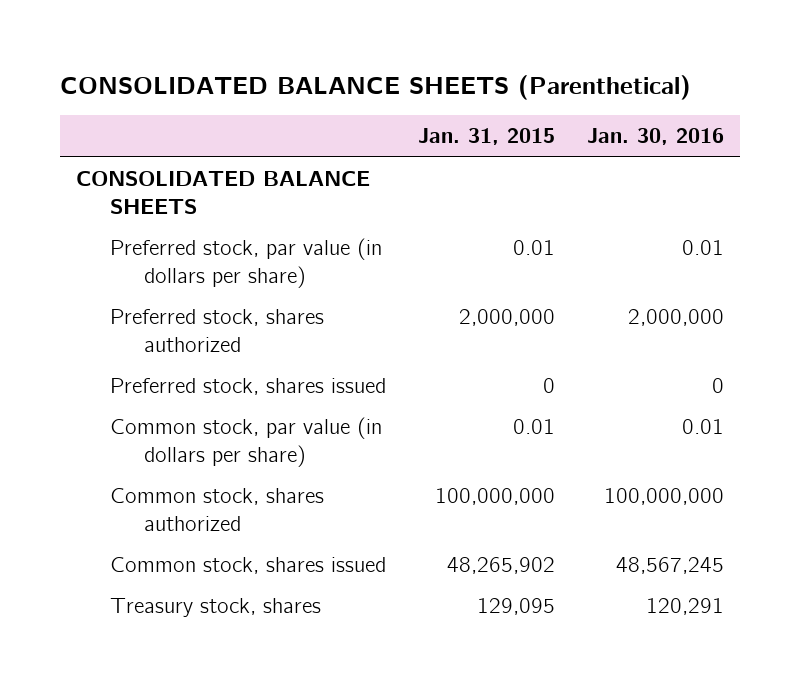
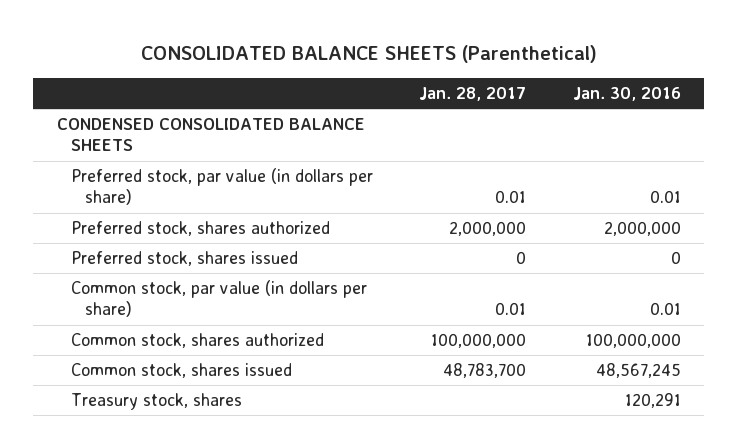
[418,128,556,146] Jan. 31, 2015 -> none
none -> [419,86,527,101] Jan. 28, 2017
[76,170,371,214] CONSOLIDATED BALANCE SHEETS -> [56,118,365,152] CONDENSED CONSOLIDATED BALANCE SHEETS

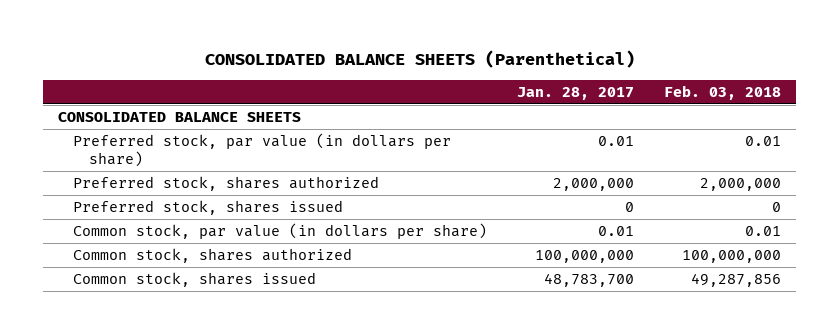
[573,86,682,101] Jan. 30, 2016 -> none
none -> [664,85,782,101] Feb. 03, 2018
[56,118,365,152] CONDENSED CONSOLIDATED BALANCE SHEETS -> [57,112,301,123] CONSOLIDATED BALANCE SHEETS
[70,393,242,411] Treasury stock, shares -> none

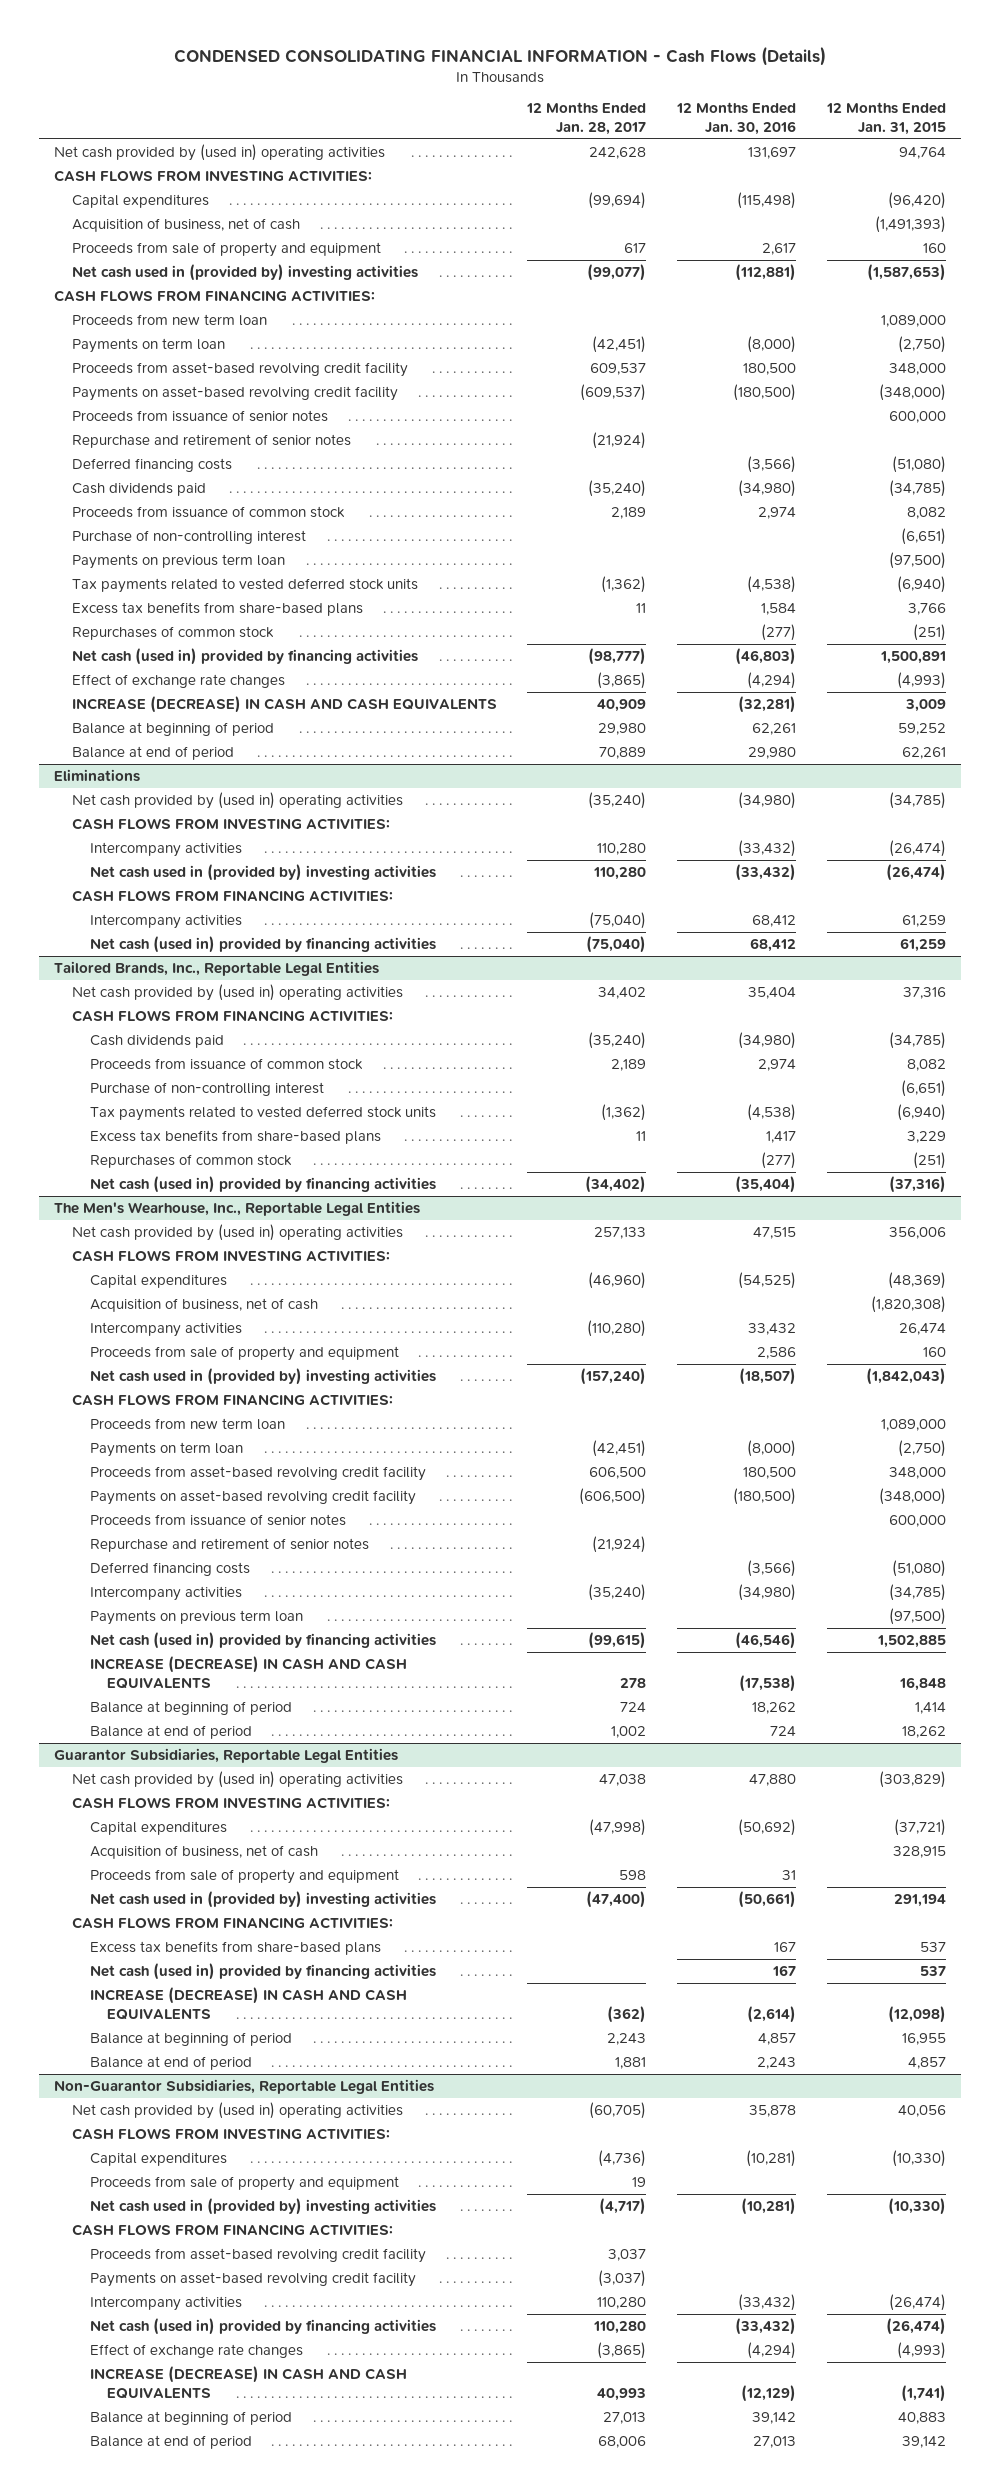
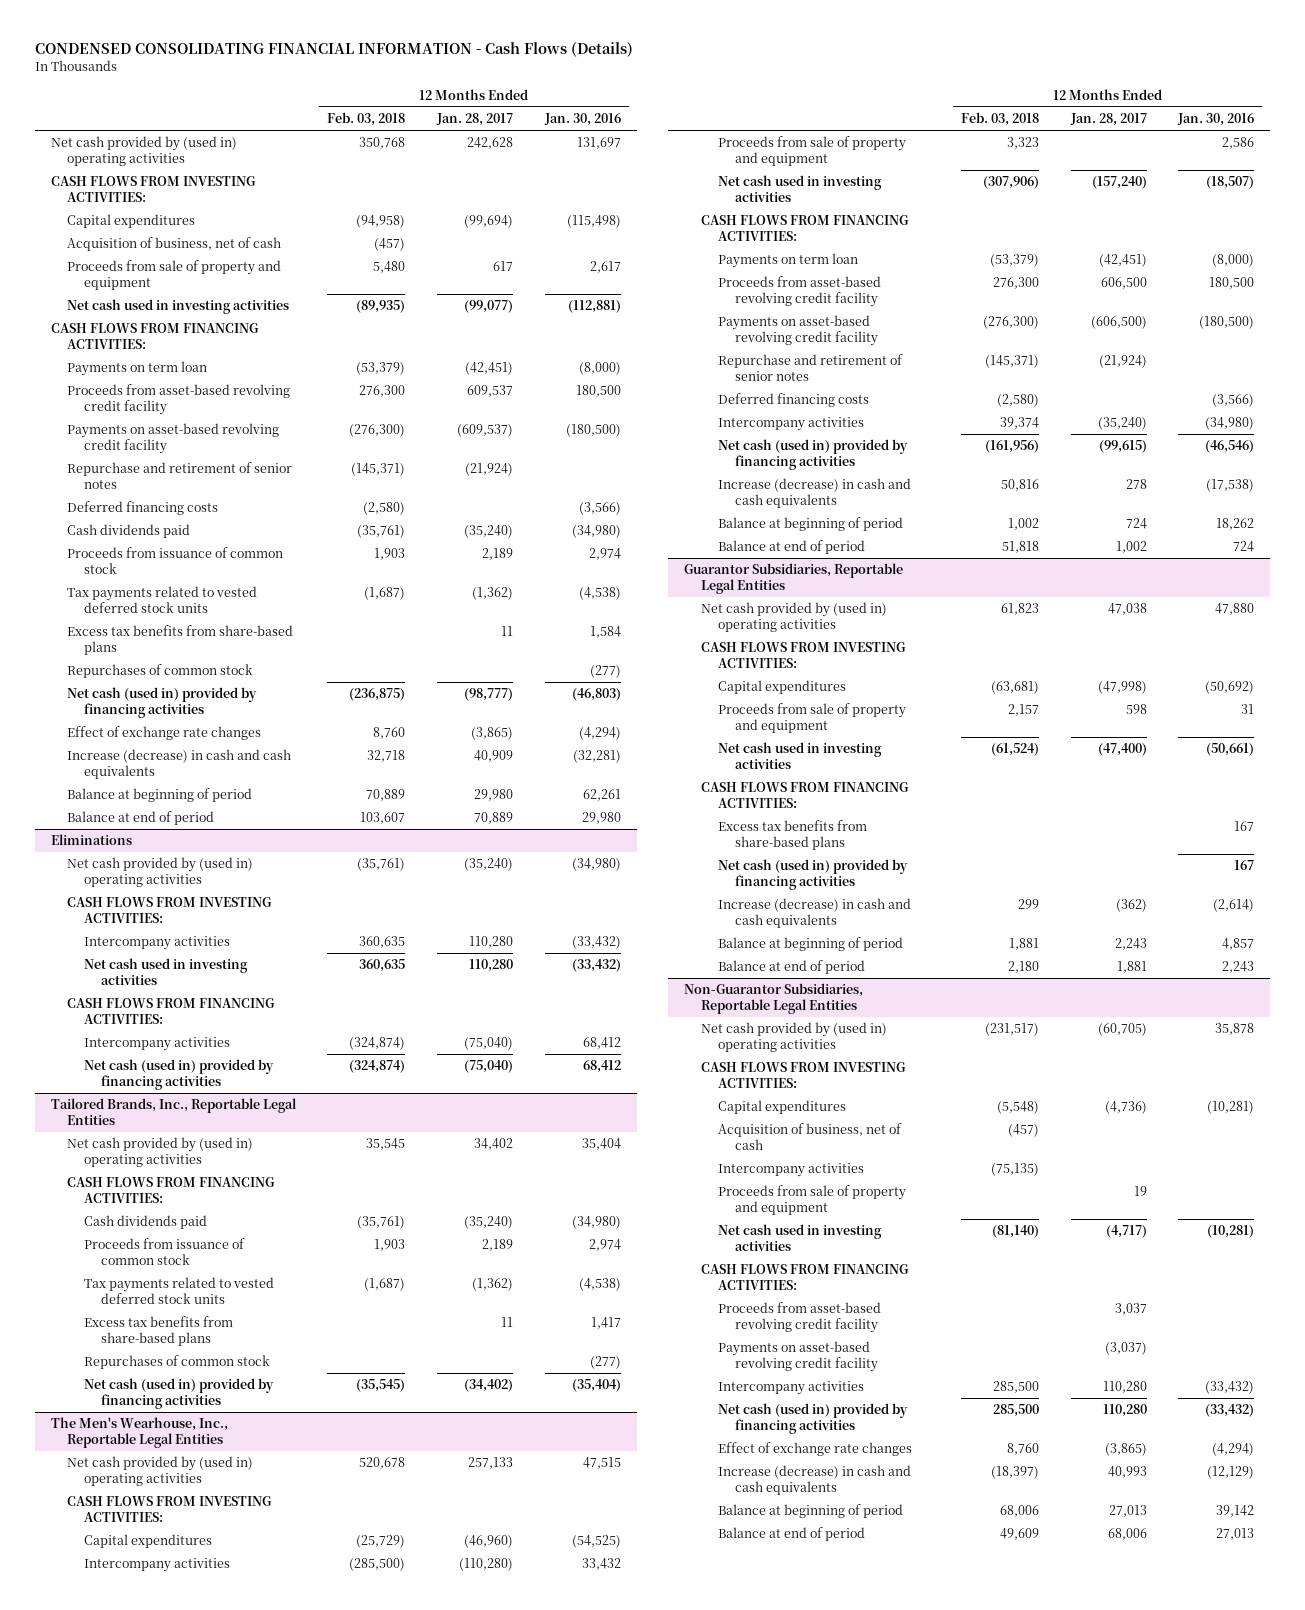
[825,102,946,136] 12 Months Ended Jan. 31, 2015 -> none
none -> [327,112,406,127] Feb. 03, 2018
[71,263,418,281] Net cash used in (provided by) investing activities -> [67,299,290,315] Net cash used in investing activities
[71,313,267,326] Proceeds from new term loan -> none
[71,409,328,422] Proceeds from issuance of senior notes -> none
[71,529,306,544] Purchase of non-controlling interest -> none
[71,553,285,569] Payments on previous term loan -> none
[71,695,497,713] INCREASE (DECREASE) IN CASH AND CASH EQUIVALENTS -> [67,749,292,779] Increase (decrease) in cash and cash equivalents
[89,863,436,881] Net cash used in (provided by) investing activities -> [84,958,249,985] Net cash used in investing activities
[89,1081,324,1096] Purchase of non-controlling interest -> none
[89,1297,318,1312] Acquisition of business, net of cash -> none
[89,1367,436,1385] Net cash used in (provided by) investing activities -> [717,175,882,202] Net cash used in investing activities
[89,1417,285,1430] Proceeds from new term loan -> none
[89,1513,346,1526] Proceeds from issuance of senior notes -> none
[89,1609,303,1625] Payments on previous term loan -> none
[89,1655,407,1689] INCREASE (DECREASE) IN CASH AND CASH EQUIVALENTS -> [717,478,911,508] Increase (decrease) in cash and cash equivalents
[89,1844,318,1859] Acquisition of business, net of cash -> none
[89,1890,436,1908] Net cash used in (provided by) investing activities -> [717,742,882,769] Net cash used in investing activities
[89,1986,407,2020] INCREASE (DECREASE) IN CASH AND CASH EQUIVALENTS -> [717,898,911,928] Increase (decrease) in cash and cash equivalents
none -> [717,1123,902,1150] Acquisition of business, net of cash
none -> [717,1163,864,1178] Intercompany activities
[89,2197,436,2215] Net cash used in (provided by) investing activities -> [717,1224,882,1251] Net cash used in investing activities
[89,2365,407,2399] INCREASE (DECREASE) IN CASH AND CASH EQUIVALENTS -> [717,1465,911,1495] Increase (decrease) in cash and cash equivalents

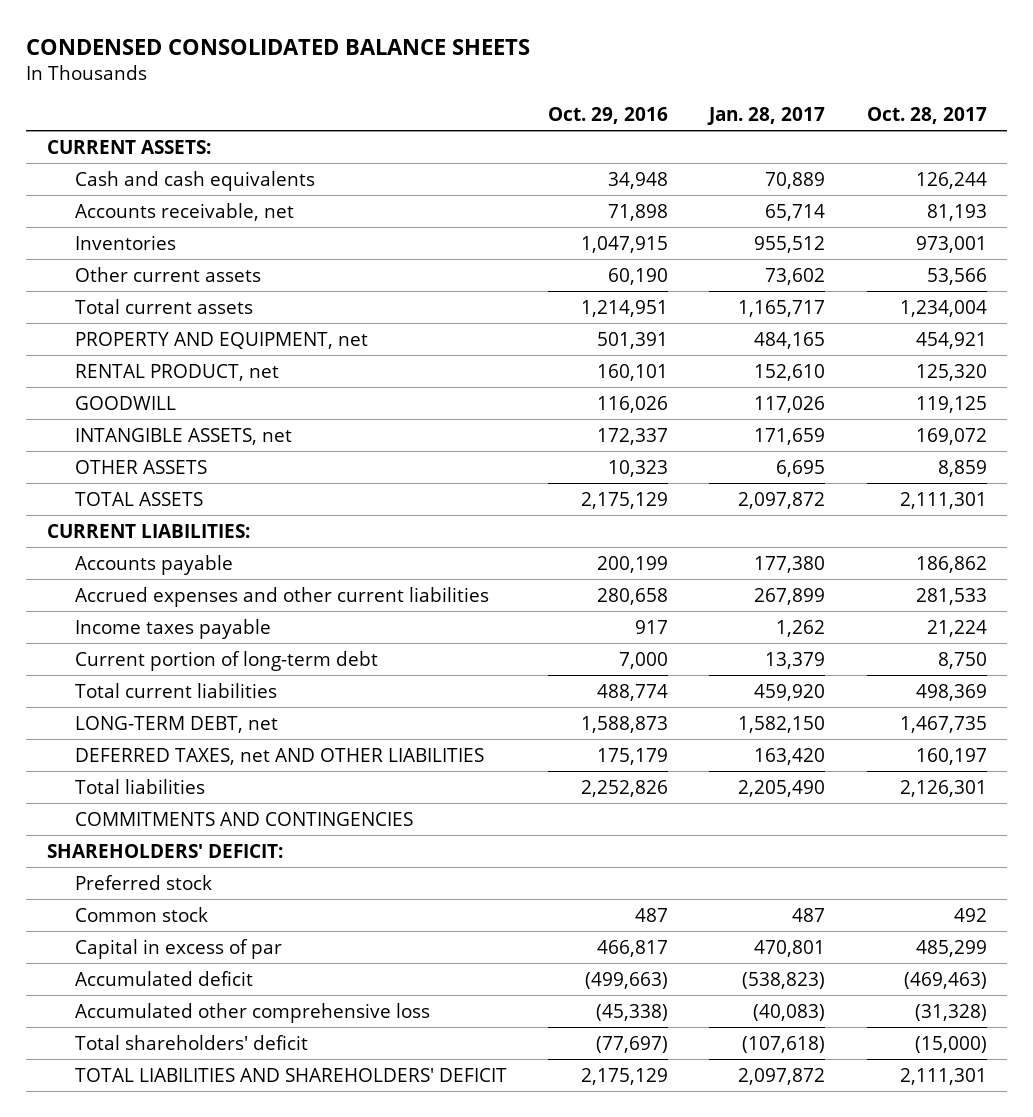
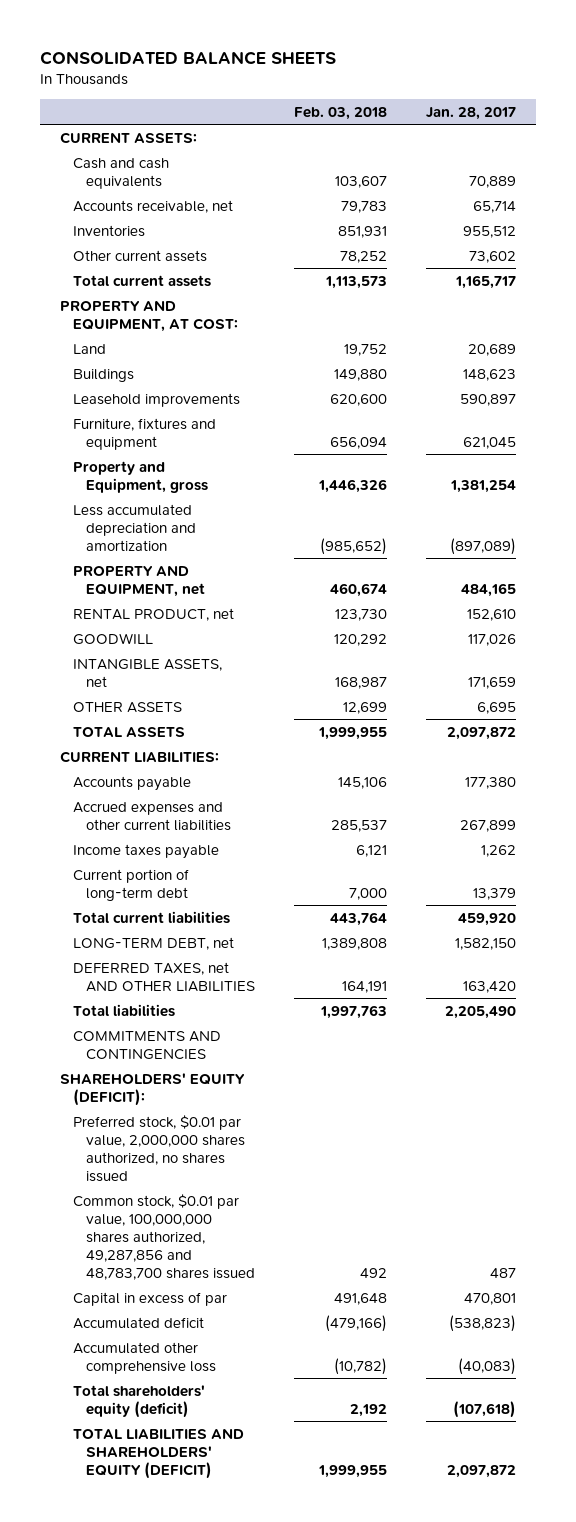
[25,38,530,55] CONDENSED CONSOLIDATED BALANCE SHEETS -> [40,50,337,65] CONSOLIDATED BALANCE SHEETS
[548,106,669,124] Oct. 29, 2016 -> none
[866,106,987,124] Oct. 28, 2017 -> none
none -> [294,106,388,120] Feb. 03, 2018
none -> [59,300,239,332] PROPERTY AND EQUIPMENT, AT COST:
none -> [73,343,107,354] Land
none -> [73,368,135,382] Buildings
none -> [73,392,241,407] Leasehold improvements
none -> [73,417,217,450] Furniture, fixtures and equipment
none -> [73,460,209,493] Property and Equipment, gross
none -> [73,503,197,551] Less accumulated depreciation and amortization
[46,843,283,858] SHAREHOLDERS' DEFICIT: -> [59,1072,245,1106] SHAREHOLDERS' EQUITY (DEFICIT):
[74,874,212,890] Preferred stock -> [73,1114,246,1182] Preferred stock, $0.01 par value, 2,000,000 shares authorized, no shares issued
[74,906,208,922] Common stock -> [73,1193,256,1281] Common stock, $0.01 par value, 100,000,000 shares authorized, 49,287,856 and 48,783,700 shares issued
[74,1034,308,1050] Total shareholders' deficit -> [73,1384,206,1418] Total shareholders' equity (deficit)
[74,1067,507,1082] TOTAL LIABILITIES AND SHAREHOLDERS' DEFICIT -> [73,1428,245,1479] TOTAL LIABILITIES AND SHAREHOLDERS' EQUITY (DEFICIT)

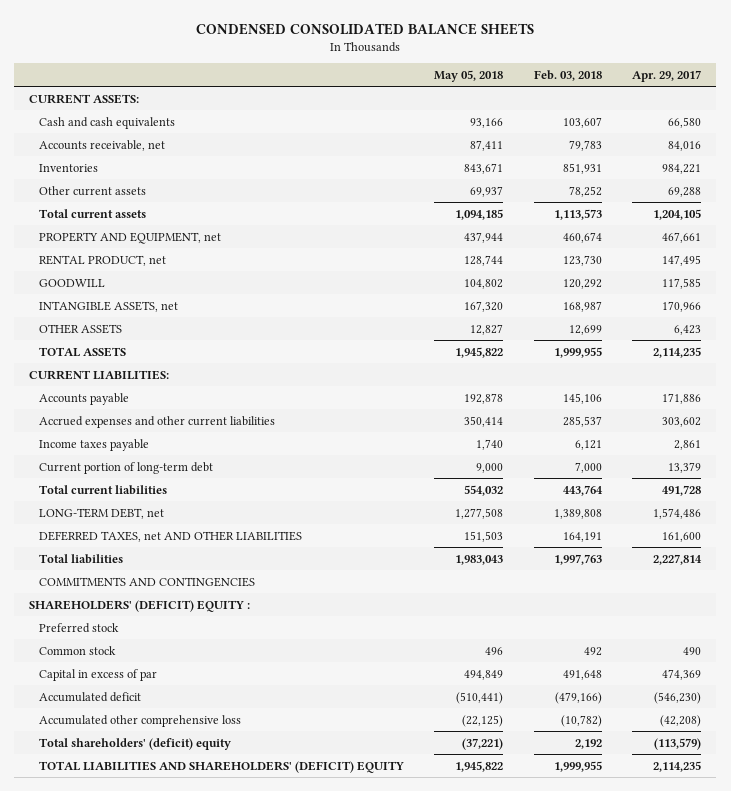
[40,50,337,65] CONSOLIDATED BALANCE SHEETS -> [196,22,535,35] CONDENSED CONSOLIDATED BALANCE SHEETS
[426,106,517,120] Jan. 28, 2017 -> none
none -> [434,69,504,82] May 05, 2018
none -> [632,69,702,82] Apr. 29, 2017
[59,300,239,332] PROPERTY AND EQUIPMENT, AT COST: -> none
[73,343,107,354] Land -> none
[73,368,135,382] Buildings -> none
[73,392,241,407] Leasehold improvements -> none
[73,417,217,450] Furniture, fixtures and equipment -> none
[73,460,209,493] Property and Equipment, gross -> none
[73,503,197,551] Less accumulated depreciation and amortization -> none
[59,1072,245,1106] SHAREHOLDERS' EQUITY (DEFICIT): -> [29,599,251,612] SHAREHOLDERS' (DEFICIT) EQUITY :
[73,1114,246,1182] Preferred stock, $0.01 par value, 2,000,000 shares authorized, no shares issued -> [38,622,119,633] Preferred stock
[73,1193,256,1281] Common stock, $0.01 par value, 100,000,000 shares authorized, 49,287,856 and 48,783,700 shares issued -> [38,645,116,655] Common stock
[73,1384,206,1418] Total shareholders' equity (deficit) -> [38,737,231,750] Total shareholders' (deficit) equity
[73,1428,245,1479] TOTAL LIABILITIES AND SHAREHOLDERS' EQUITY (DEFICIT) -> [38,760,404,773] TOTAL LIABILITIES AND SHAREHOLDERS' (DEFICIT) EQUITY

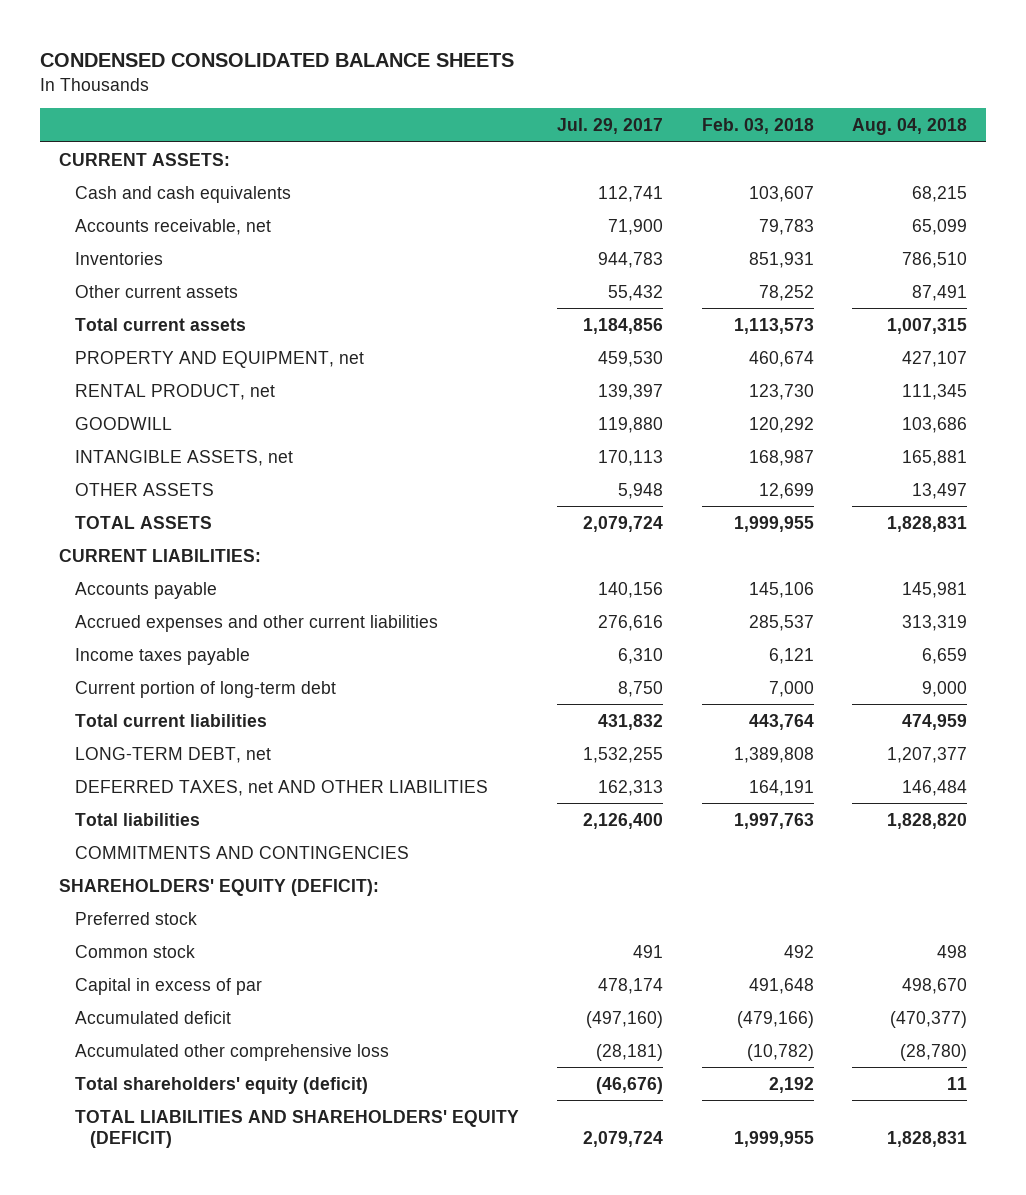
[434,69,504,82] May 05, 2018 -> none
[632,69,702,82] Apr. 29, 2017 -> none
none -> [557,118,664,135] Jul. 29, 2017
none -> [852,118,968,136] Aug. 04, 2018
[29,599,251,612] SHAREHOLDERS' (DEFICIT) EQUITY : -> [59,878,380,896] SHAREHOLDERS' EQUITY (DEFICIT):
[38,737,231,750] Total shareholders' (deficit) equity -> [74,1076,368,1094] Total shareholders' equity (deficit)
[38,760,404,773] TOTAL LIABILITIES AND SHAREHOLDERS' (DEFICIT) EQUITY -> [74,1109,519,1149] TOTAL LIABILITIES AND SHAREHOLDERS' EQUITY (DEFICIT)

